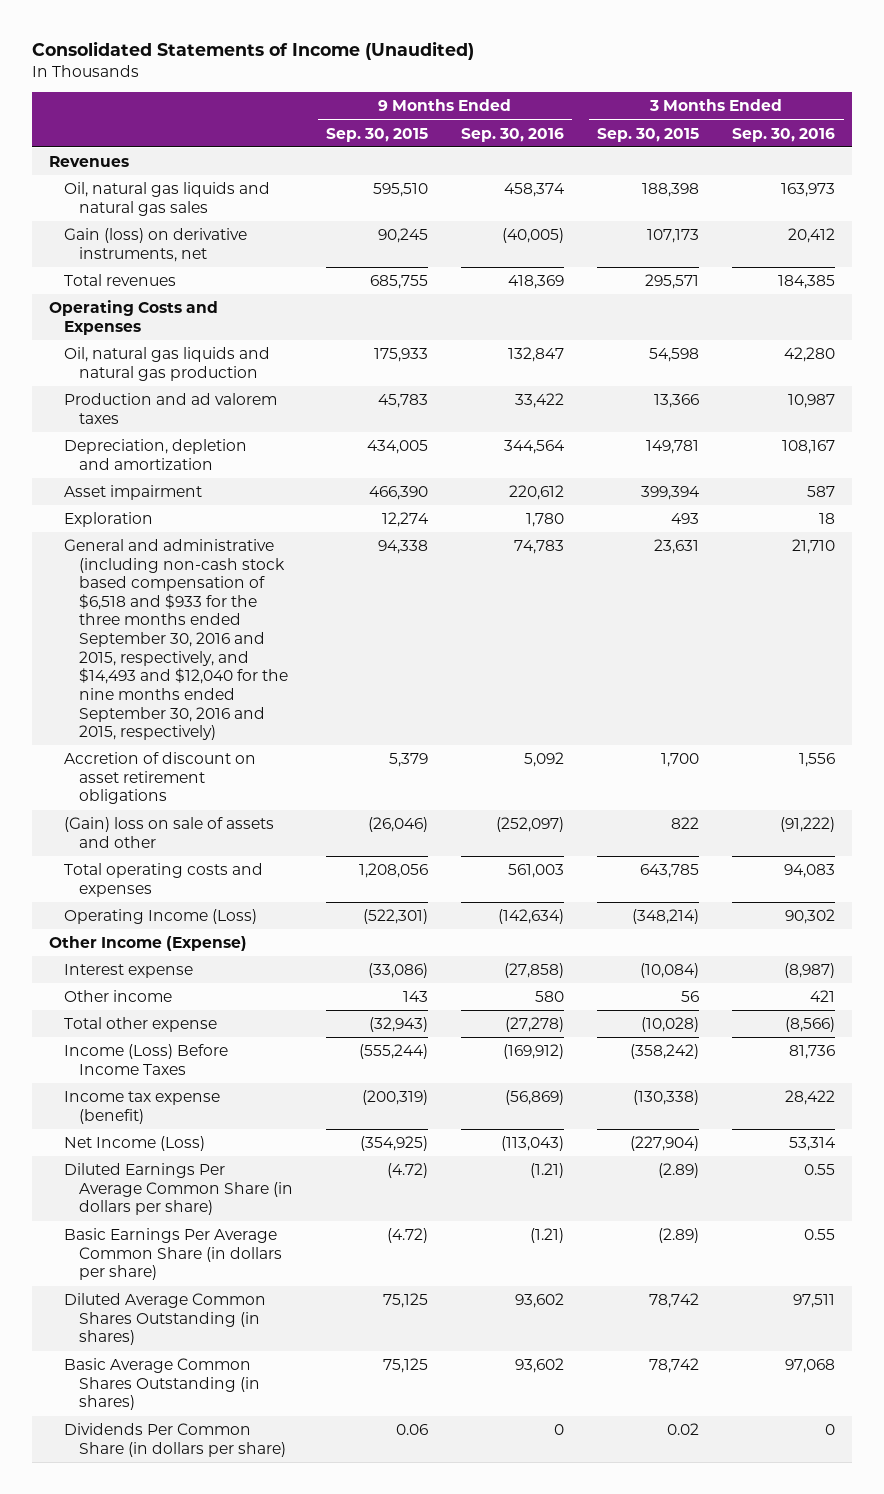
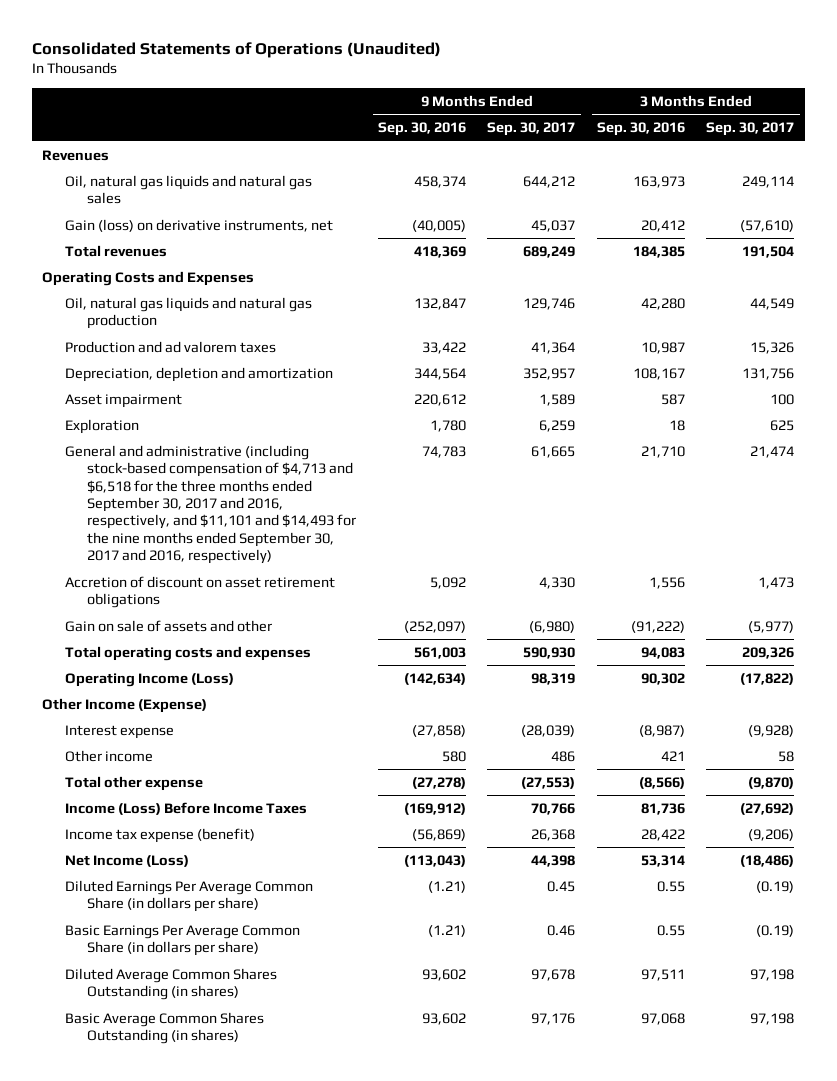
[32,40,475,60] Consolidated Statements of Income (Unaudited) -> [31,42,441,59] Consolidated Statements of Operations (Unaudited)
[325,127,428,142] Sep. 30, 2015 -> none
[597,127,700,142] Sep. 30, 2015 -> none
none -> [487,122,576,137] Sep. 30, 2017
none -> [706,122,795,137] Sep. 30, 2017
[63,539,288,741] General and administrative (including non-cash stock based compensation of $6,518 and $933 for the three months ended September 30, 2016 and 2015, respectively, and $14,493 and $12,040 for the nine months ended September 30, 2016 and 2015, respectively) -> [64,444,357,565] General and administrative (including stock-based compensation of $4,713 and $6,518 for the three months ended September 30, 2017 and 2016, respectively, and $11,101 and $14,493 for the nine months ended September 30, 2017 and 2016, respectively)
[63,817,274,848] (Gain) loss on sale of assets and other -> [64,619,272,632] Gain on sale of assets and other
[63,1423,286,1457] Dividends Per Common Share (in dollars per share) -> none

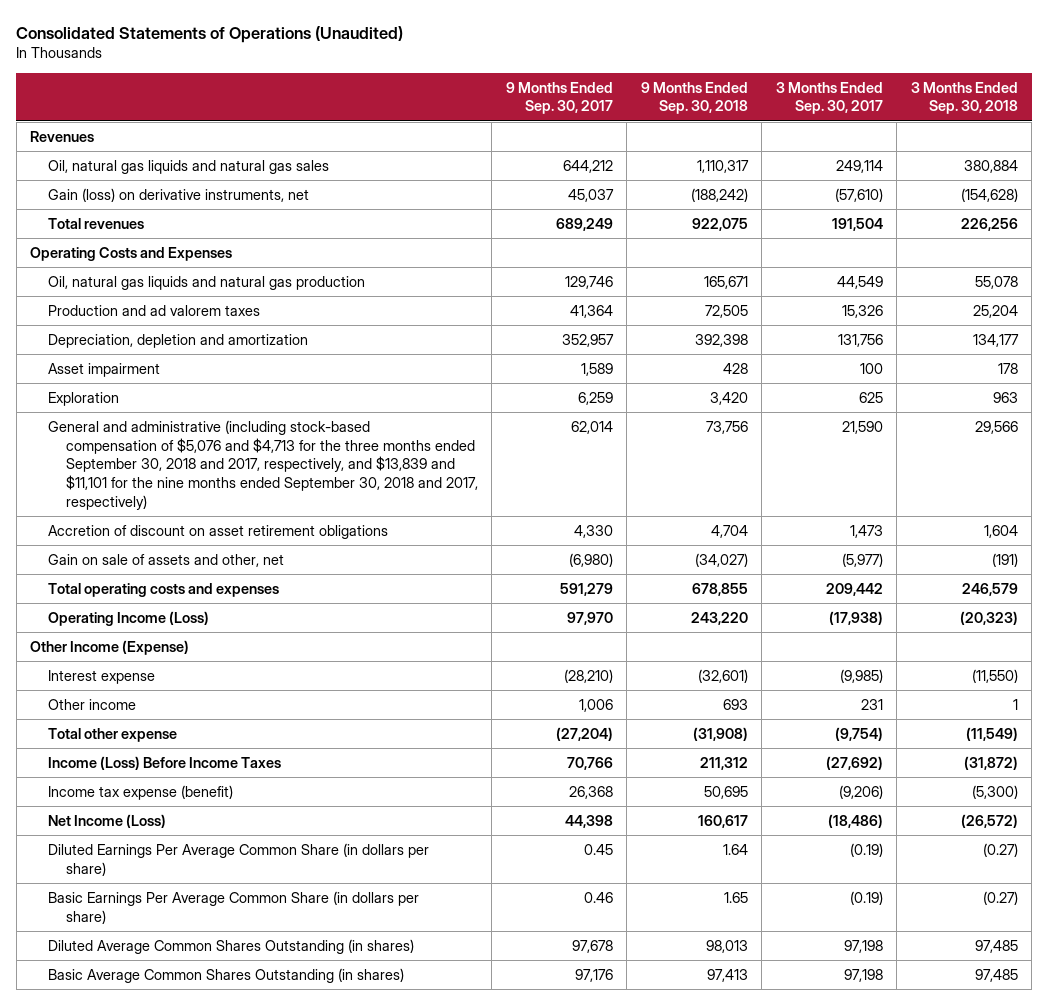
[377,122,466,137] Sep. 30, 2016 -> none
[596,122,685,137] Sep. 30, 2016 -> none
none -> [640,81,748,115] 9 Months Ended Sep. 30, 2018
none -> [910,81,1018,115] 3 Months Ended Sep. 30, 2018
[64,444,357,565] General and administrative (including stock-based compensation of $4,713 and $6,518 for the three months ended September 30, 2017 and 2016, respectively, and $11,101 and $14,493 for the nine months ended September 30, 2017 and 2016, respectively) -> [47,420,478,510] General and administrative (including stock-based compensation of $5,076 and $4,713 for the three months ended September 30, 2018 and 2017, respectively, and $13,839 and $11,101 for the nine months ended September 30, 2018 and 2017, respectively)
[531,445,576,458] 61,665 -> [570,421,613,435] 62,014
[750,445,795,458] 21,474 -> [841,421,883,435] 21,590
[64,619,272,632] Gain on sale of assets and other -> [47,554,284,568] Gain on sale of assets and other, net
[523,646,576,659] 590,930 -> [559,583,613,597] 591,279
[742,646,795,659] 209,326 -> [825,583,883,597] 209,442
[531,672,576,685] 98,319 -> [566,612,613,626] 97,970
[740,672,795,685] (17,822) -> [828,611,883,626] (17,938)
[521,724,576,737] (28,039) -> [563,669,613,684] (28,210)
[748,724,795,737] (9,928) -> [839,669,883,684] (9,985)
[551,750,576,762] 486 -> [578,699,613,713] 1,006
[778,750,795,762] 58 -> [860,699,883,711] 231
[521,776,576,789] (27,553) -> [555,727,613,742] (27,204)
[748,776,795,789] (9,870) -> [834,727,883,742] (9,754)

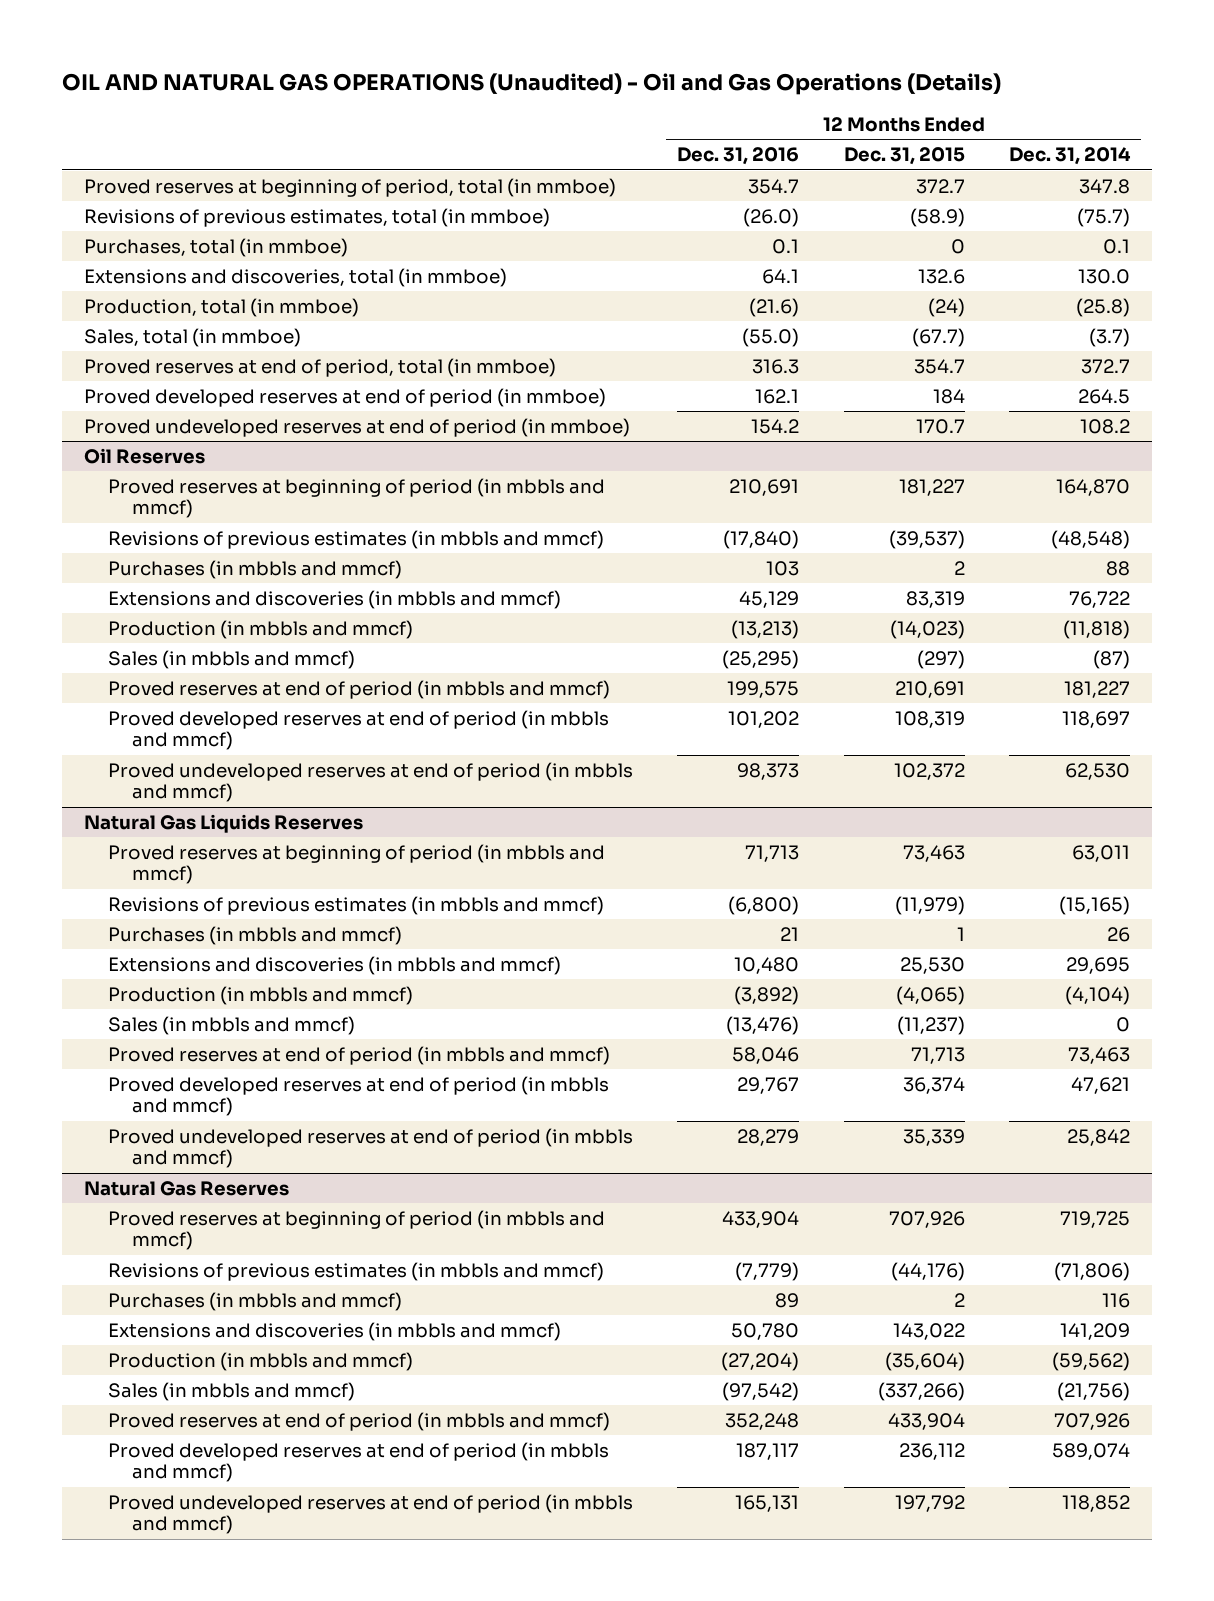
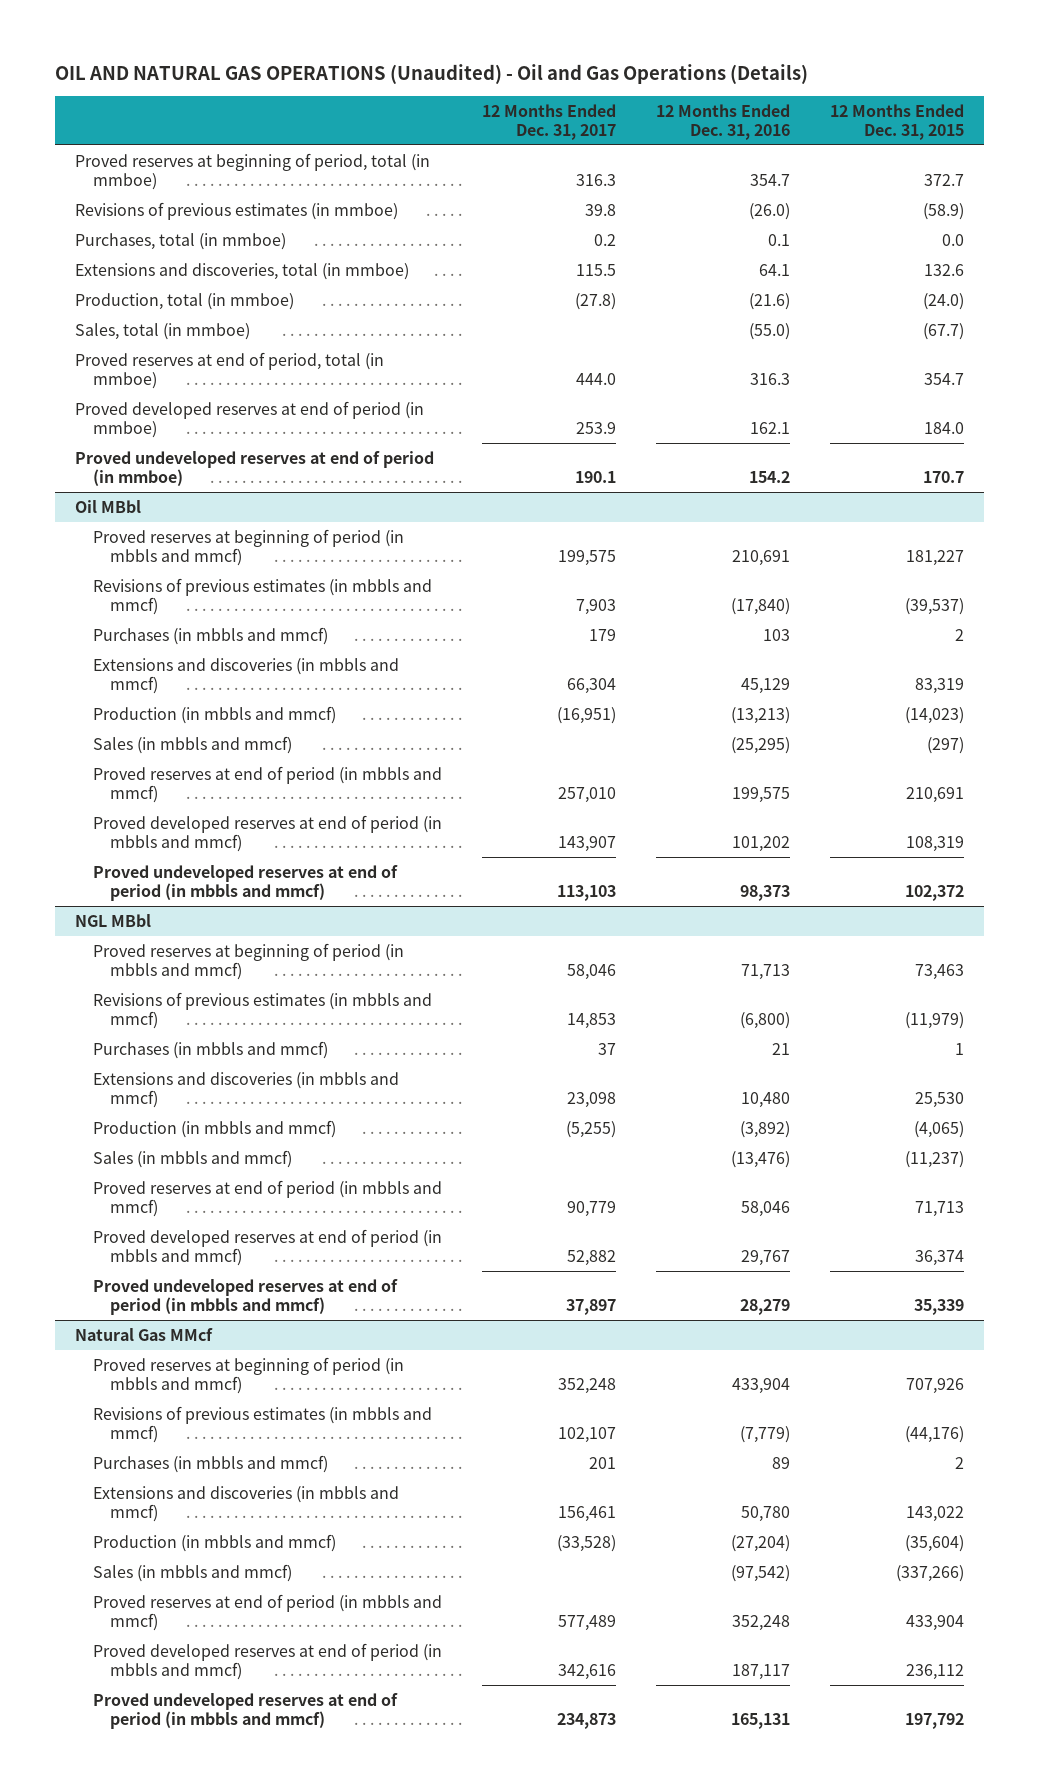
[1008,147,1131,166] Dec. 31, 2014 -> none
none -> [481,103,616,140] 12 Months Ended Dec. 31, 2017
[83,207,550,227] Revisions of previous estimates, total (in mmboe) -> [74,202,398,221] Revisions of previous estimates (in mmboe)
[950,238,965,254] 0 -> [941,234,964,247] 0.0
[927,297,965,317] (24) -> [922,293,964,311] (24.0)
[932,388,965,404] 184 -> [923,421,964,434] 184.0
[83,447,205,464] Oil Reserves -> [74,500,141,514] Oil MBbl
[83,813,363,833] Natural Gas Liquids Reserves -> [74,914,151,928] NGL MBbl
[83,1180,289,1196] Natural Gas Reserves -> [74,1328,213,1342] Natural Gas MMcf

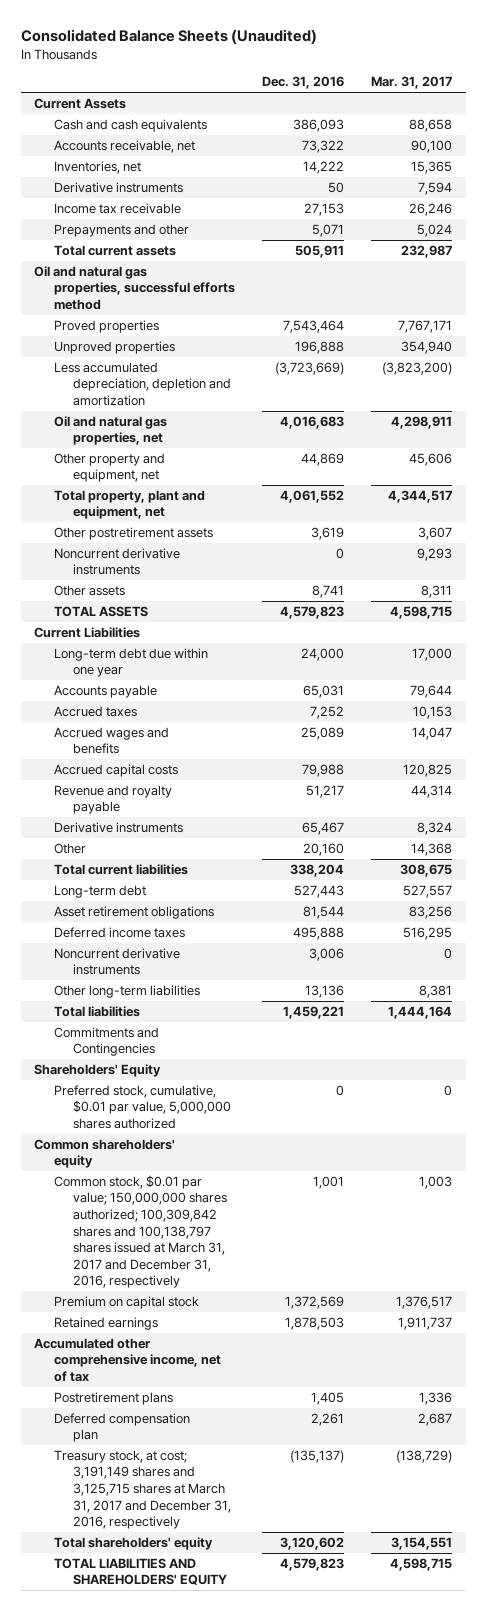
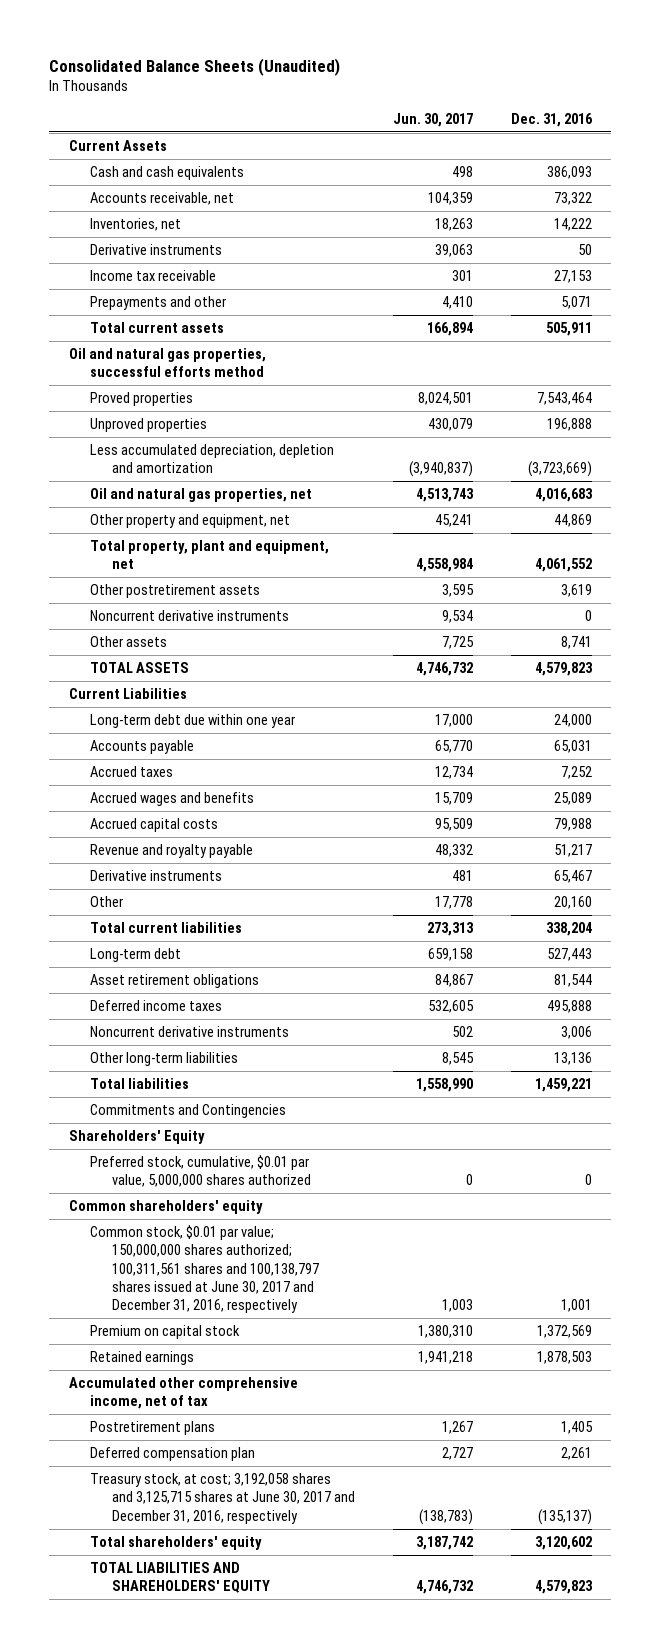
[371,76,453,90] Mar. 31, 2017 -> none
none -> [392,113,473,128] Jun. 30, 2017
[53,1174,227,1289] Common stock, $0.01 par value; 150,000,000 shares authorized; 100,309,842 shares and 100,138,797 shares issued at March 31, 2017 and December 31, 2016, respectively -> [90,1225,319,1314] Common stock, $0.01 par value; 150,000,000 shares authorized; 100,311,561 shares and 100,138,797 shares issued at June 30, 2017 and December 31, 2016, respectively
[53,1449,231,1530] Treasury stock, at cost; 3,191,149 shares and 3,125,715 shares at March 31, 2017 and December 31, 2016, respectively -> [90,1473,355,1524] Treasury stock, at cost; 3,192,058 shares and 3,125,715 shares at June 30, 2017 and December 31, 2016, respectively

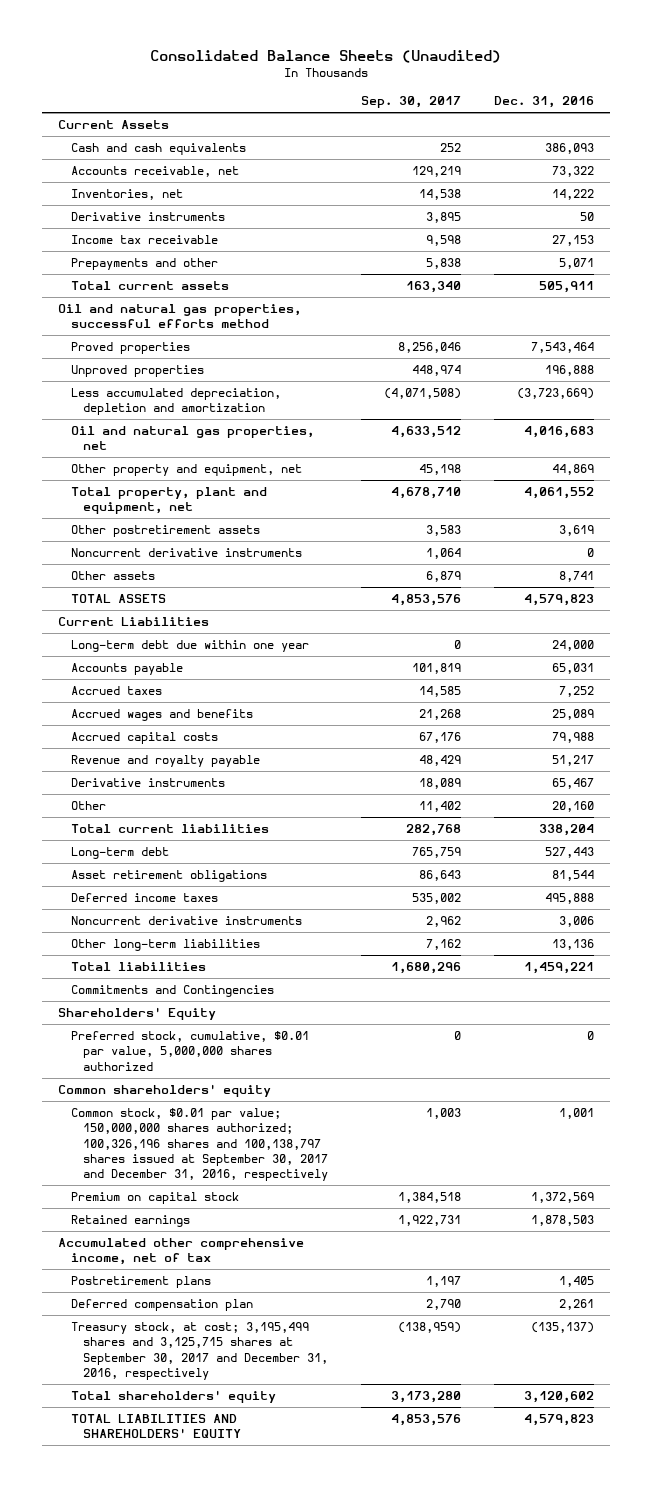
[392,113,473,128] Jun. 30, 2017 -> none
none -> [360,96,461,109] Sep. 30, 2017
[90,1225,319,1314] Common stock, $0.01 par value; 150,000,000 shares authorized; 100,311,561 shares and 100,138,797 shares issued at June 30, 2017 and December 31, 2016, respectively -> [70,1108,328,1182] Common stock, $0.01 par value; 150,000,000 shares authorized; 100,326,196 shares and 100,138,797 shares issued at September 30, 2017 and December 31, 2016, respectively
[90,1473,355,1524] Treasury stock, at cost; 3,192,058 shares and 3,125,715 shares at June 30, 2017 and December 31, 2016, respectively -> [70,1322,328,1380] Treasury stock, at cost; 3,195,499 shares and 3,125,715 shares at September 30, 2017 and December 31, 2016, respectively

